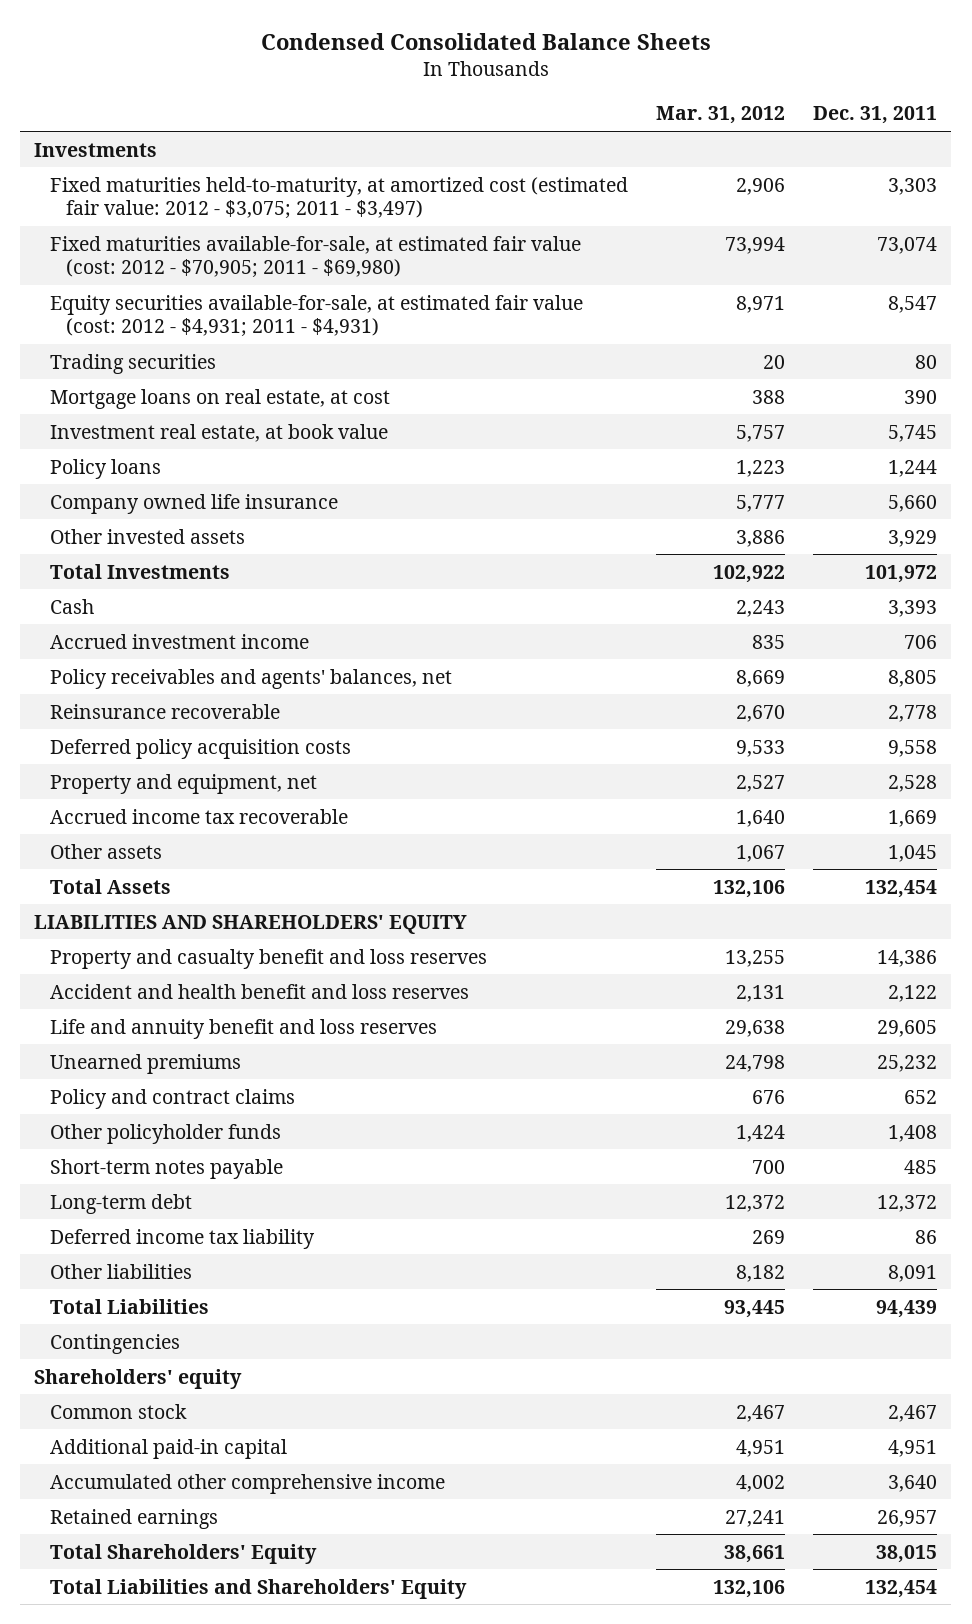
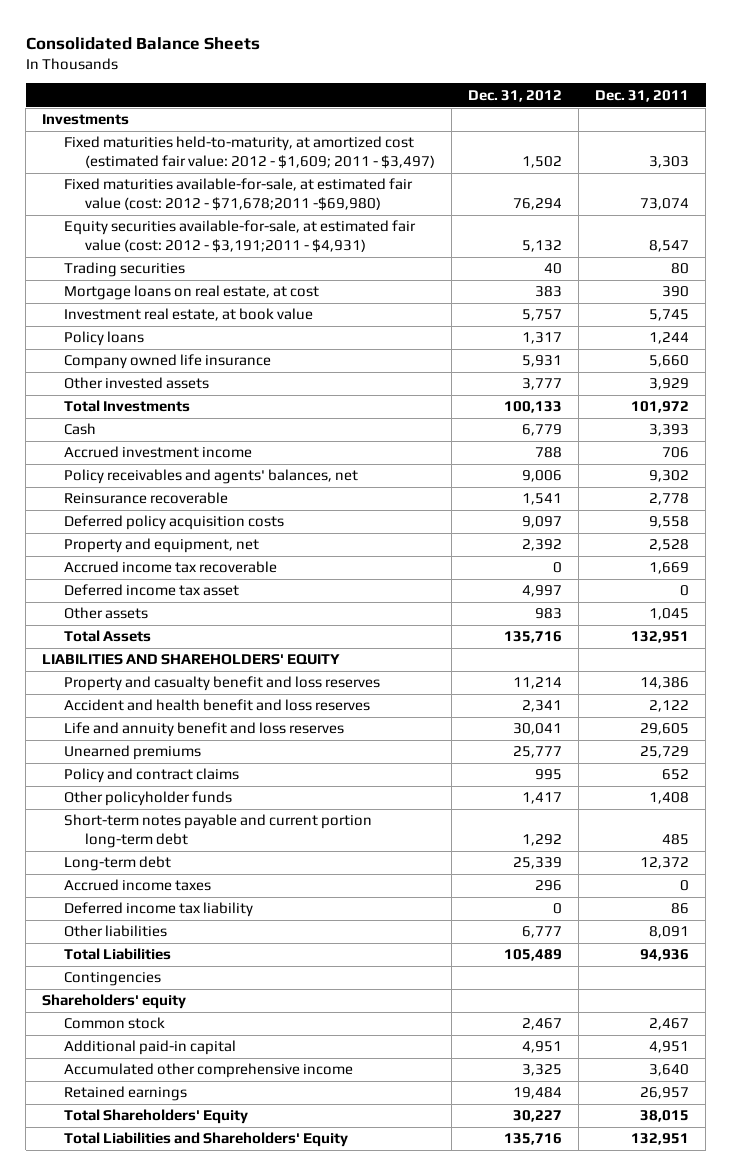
[260,33,711,51] Condensed Consolidated Balance Sheets -> [25,36,260,50] Consolidated Balance Sheets
[656,106,786,125] Mar. 31, 2012 -> none
none -> [468,89,563,102] Dec. 31, 2012
[50,176,629,220] Fixed maturities held-to-maturity, at amortized cost (estimated fair value: 2012 - $3,075; 2011 - $3,497) -> [63,136,435,169] Fixed maturities held-to-maturity, at amortized cost (estimated fair value: 2012 - $1,609; 2011 - $3,497)
[50,235,582,279] Fixed maturities available-for-sale, at estimated fair value (cost: 2012 - $70,905; 2011 - $69,980) -> [63,178,413,211] Fixed maturities available-for-sale, at estimated fair value (cost: 2012 - $71,678;2011 -$69,980)
[50,294,584,338] Equity securities available-for-sale, at estimated fair value (cost: 2012 - $4,931; 2011 - $4,931) -> [63,220,416,253] Equity securities available-for-sale, at estimated fair value (cost: 2012 - $3,191;2011 - $4,931)
[888,669,938,687] 8,805 -> [649,470,690,483] 9,302
none -> [63,584,239,597] Deferred income tax asset
[865,879,938,898] 132,454 -> [631,631,690,644] 132,951
[877,1054,938,1072] 25,232 -> [640,746,690,759] 25,729
[50,1158,284,1179] Short-term notes payable -> [63,814,372,848] Short-term notes payable and current portion long-term debt
none -> [63,879,211,892] Accrued income taxes
[876,1299,938,1318] 94,439 -> [640,949,690,962] 94,936
[865,1579,938,1598] 132,454 -> [631,1133,690,1146] 132,951

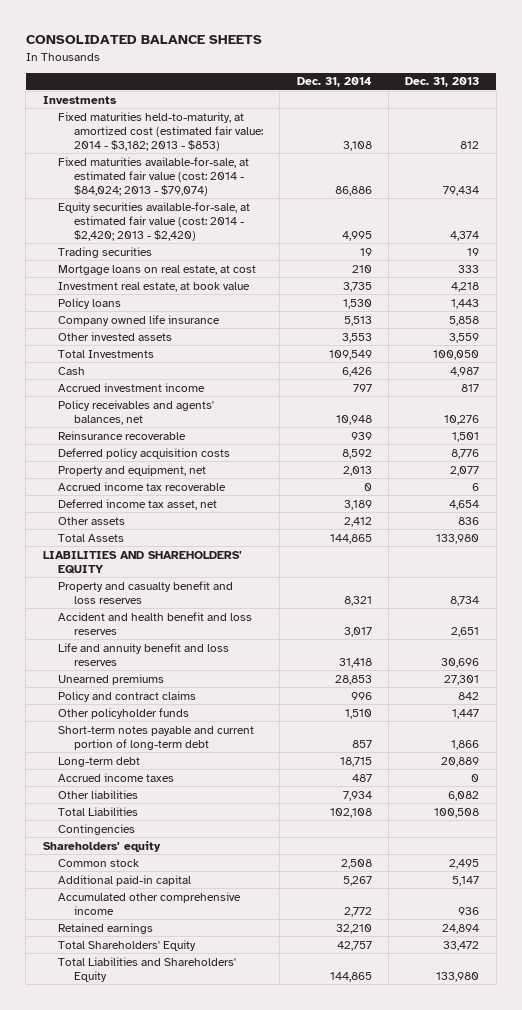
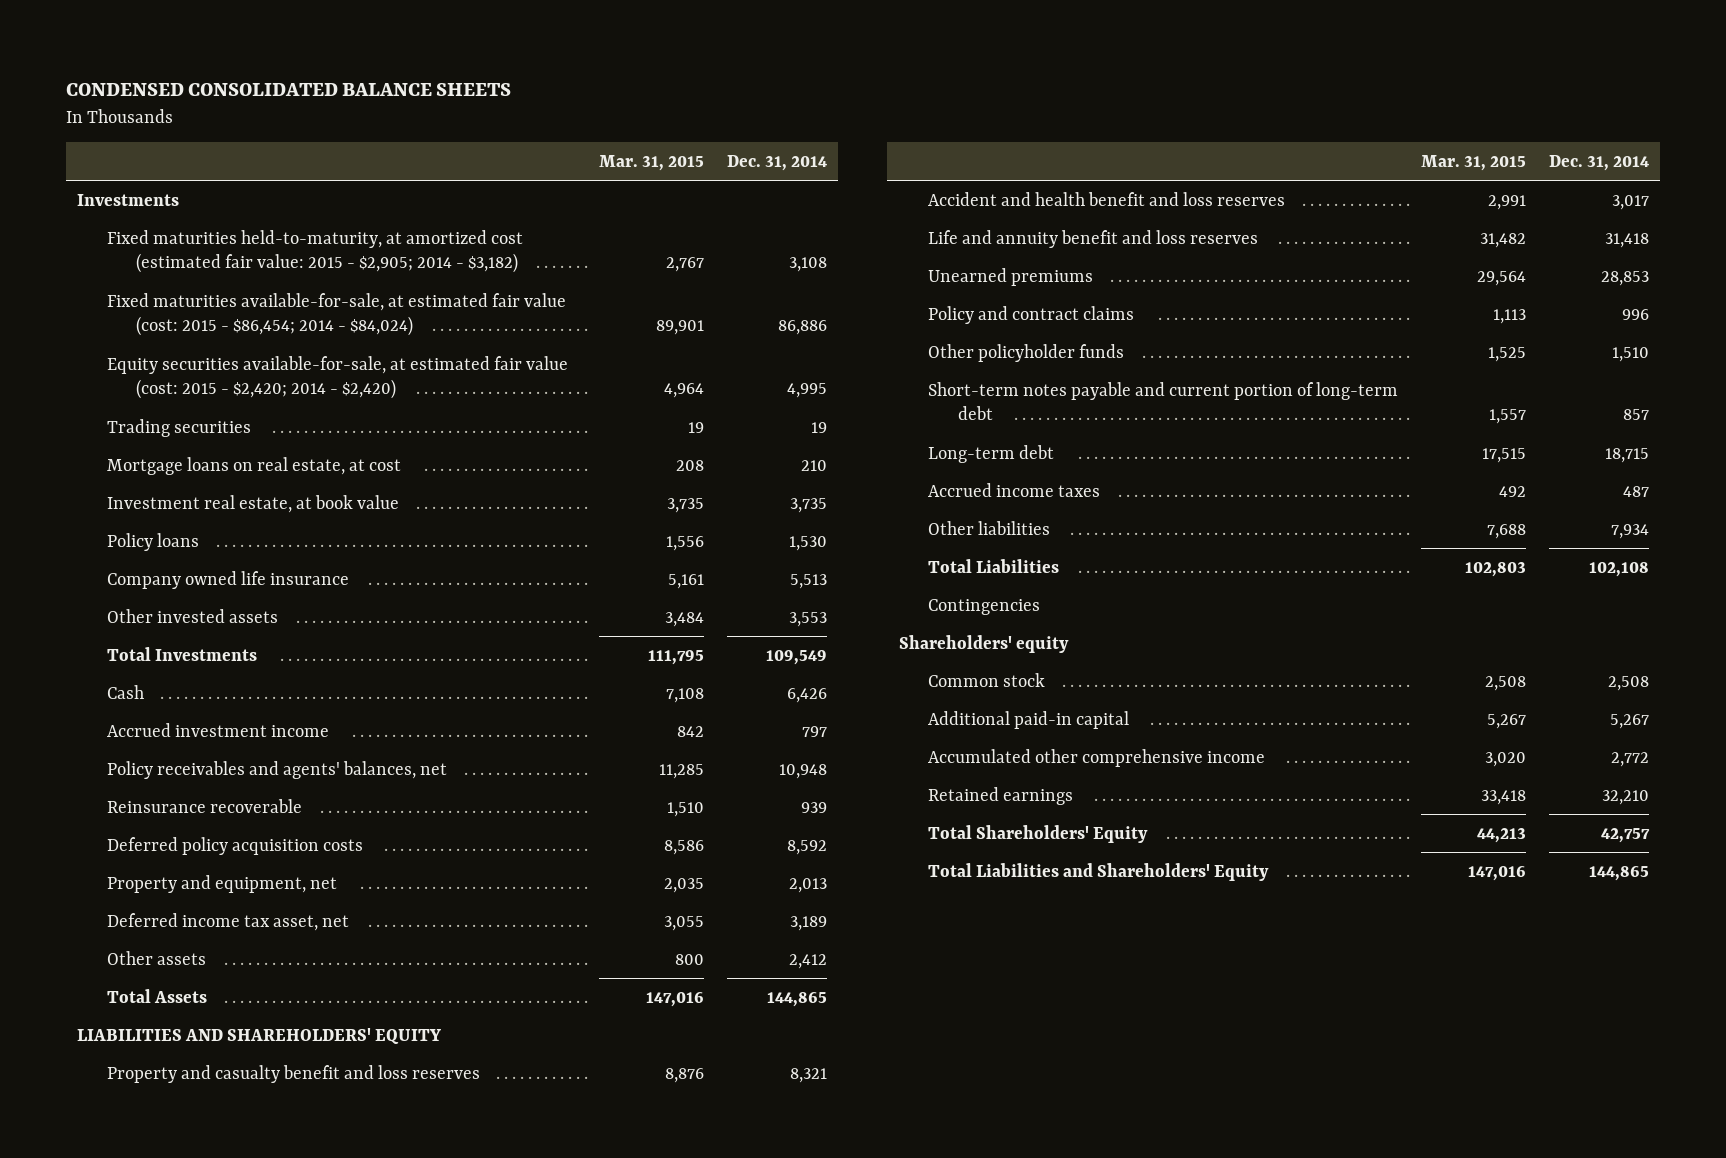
[25,35,262,45] CONSOLIDATED BALANCE SHEETS -> [65,83,511,97] CONDENSED CONSOLIDATED BALANCE SHEETS
[405,77,480,88] Dec. 31, 2013 -> none
none -> [599,154,705,171] Mar. 31, 2015
[58,111,263,151] Fixed maturities held-to-maturity, at amortized cost (estimated fair value: 2014 - $3,182; 2013 - $853) -> [106,229,523,274] Fixed maturities held-to-maturity, at amortized cost (estimated fair value: 2015 - $2,905; 2014 - $3,182)
[58,156,250,196] Fixed maturities available-for-sale, at estimated fair value (cost: 2014 - $84,024; 2013 - $79,074) -> [106,292,566,337] Fixed maturities available-for-sale, at estimated fair value (cost: 2015 - $86,454; 2014 - $84,024)
[58,201,251,241] Equity securities available-for-sale, at estimated fair value (cost: 2014 - $2,420; 2013 - $2,420) -> [106,355,568,400] Equity securities available-for-sale, at estimated fair value (cost: 2015 - $2,420; 2014 - $2,420)
[58,481,227,491] Accrued income tax recoverable -> none

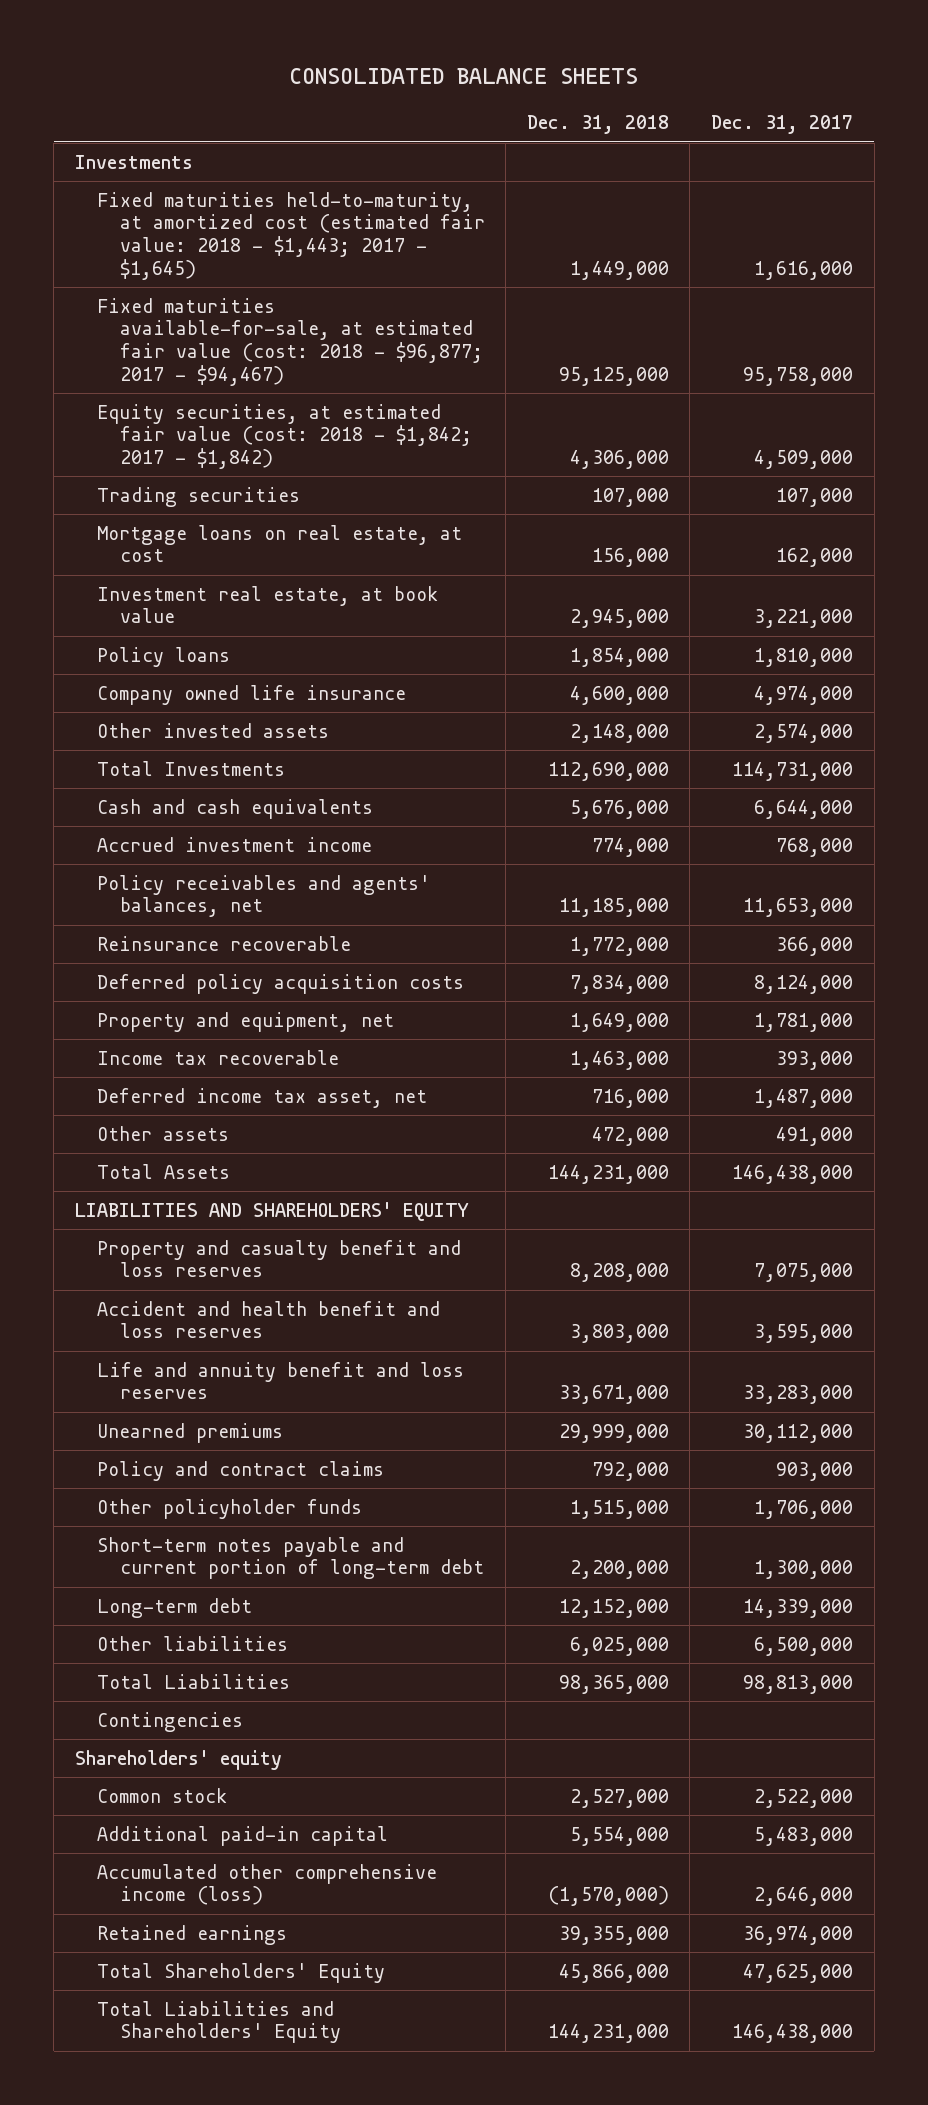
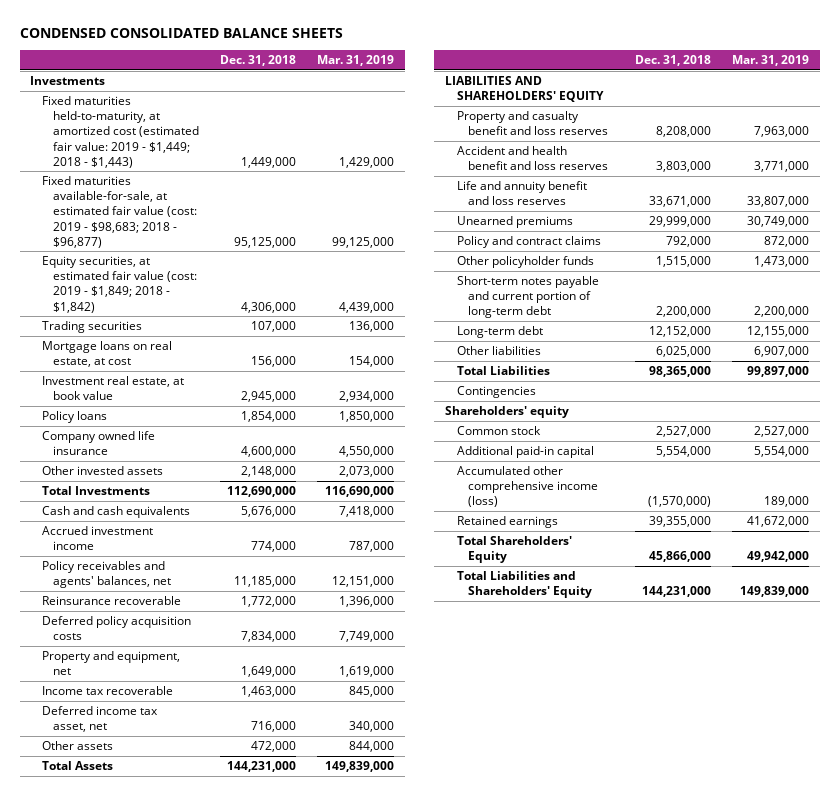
[288,68,638,85] CONSOLIDATED BALANCE SHEETS -> [19,28,343,39] CONDENSED CONSOLIDATED BALANCE SHEETS
[710,115,853,135] Dec. 31, 2017 -> none
none -> [317,55,395,67] Mar. 31, 2019
[97,191,485,280] Fixed maturities held-to-maturity, at amortized cost (estimated fair value: 2018 - $1,443; 2017 - $1,645) -> [41,96,200,168] Fixed maturities held-to-maturity, at amortized cost (estimated fair value: 2019 - $1,449; 2018 - $1,443)
[97,297,483,386] Fixed maturities available-for-sale, at estimated fair value (cost: 2018 - $96,877; 2017 - $94,467) -> [41,176,198,248] Fixed maturities available-for-sale, at estimated fair value (cost: 2019 - $98,683; 2018 - $96,877)
[97,403,472,470] Equity securities, at estimated fair value (cost: 2018 - $1,842; 2017 - $1,842) -> [41,256,198,313] Equity securities, at estimated fair value (cost: 2019 - $1,849; 2018 - $1,842)

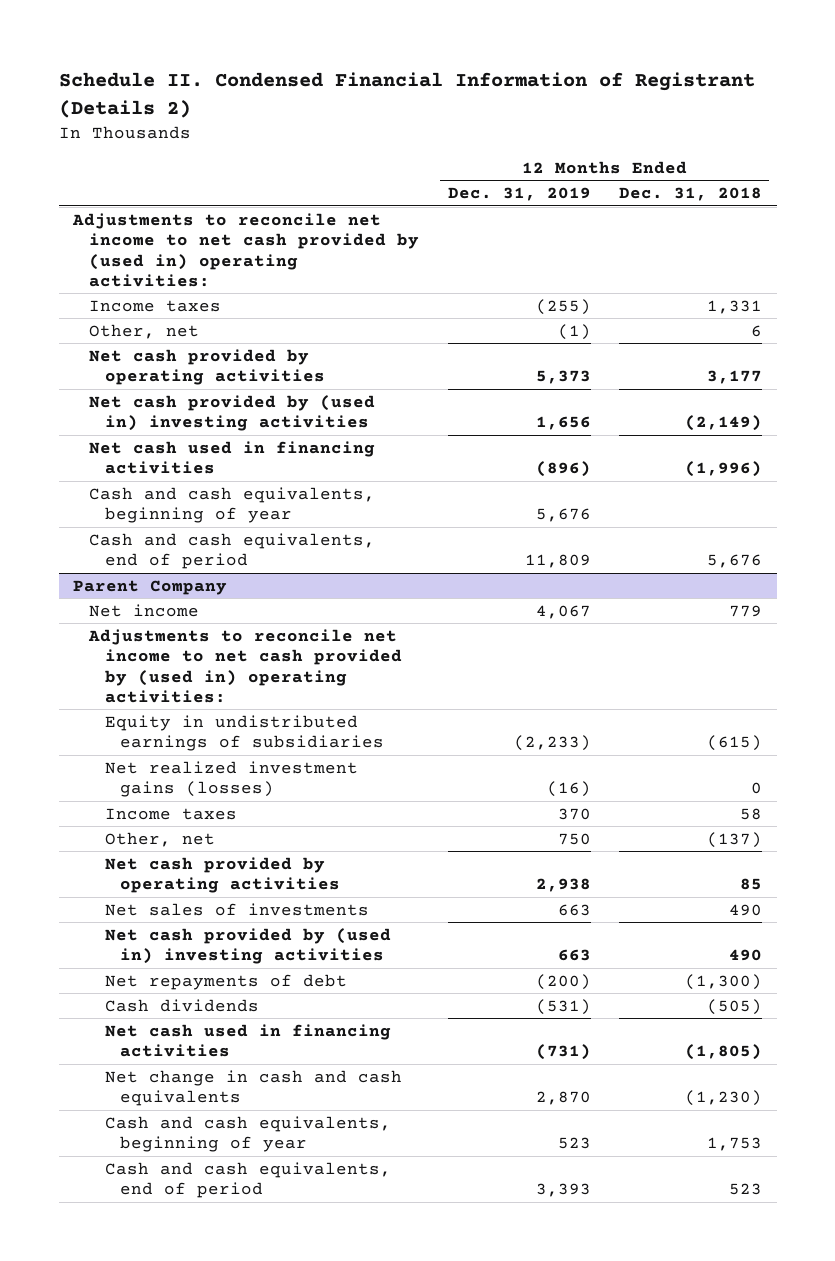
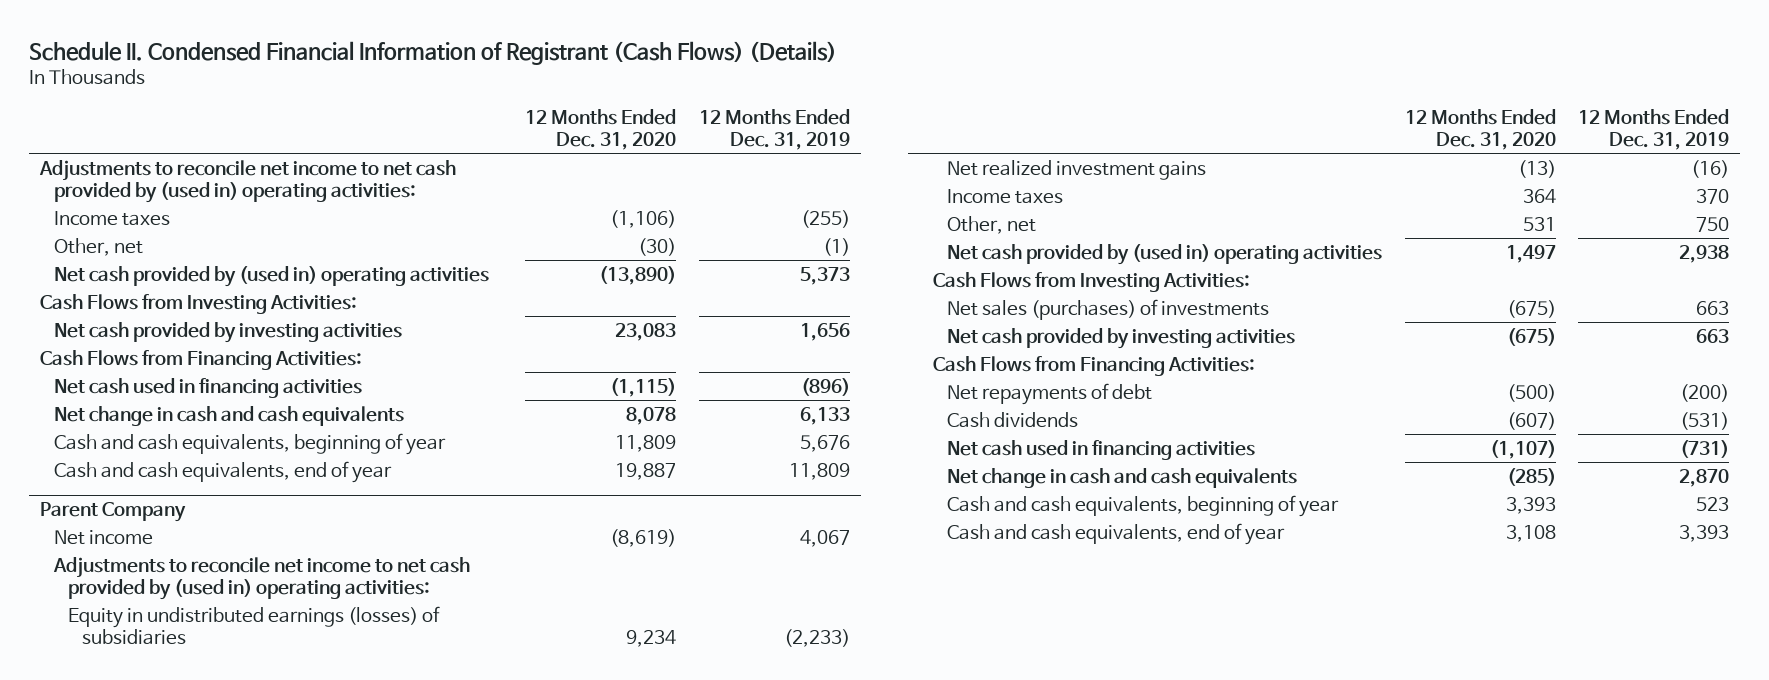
[58,72,755,118] Schedule II. Condensed Financial Information of Registrant (Details 2) -> [29,40,838,65] Schedule II. Condensed Financial Information of Registrant (Cash Flows) (Details)
[619,187,763,202] Dec. 31, 2018 -> none
none -> [525,108,677,151] 12 Months Ended Dec. 31, 2020
[88,348,325,386] Net cash provided by operating activities -> [54,265,490,287] Net cash provided by (used in) operating activities
none -> [40,293,358,314] Cash Flows from Investing Activities:
[88,394,375,432] Net cash provided by (used in) investing activities -> [54,321,403,343] Net cash provided by investing activities
none -> [40,349,363,370] Cash Flows from Financing Activities:
none -> [54,405,405,426] Net change in cash and cash equivalents
[88,532,375,570] Cash and cash equivalents, end of period -> [54,460,393,483] Cash and cash equivalents, end of year
[104,714,385,752] Equity in undistributed earnings of subsidiaries -> [68,605,441,645] Equity in undistributed earnings (losses) of subsidiaries
[104,760,358,798] Net realized investment gains (losses) -> [947,159,1207,180] Net realized investment gains
[104,856,341,894] Net cash provided by operating activities -> [947,243,1383,265] Net cash provided by (used in) operating activities
none -> [933,271,1251,292] Cash Flows from Investing Activities:
[104,902,369,916] Net sales of investments -> [947,298,1270,320] Net sales (purchases) of investments
[104,927,391,965] Net cash provided by (used in) investing activities -> [947,327,1296,349] Net cash provided by investing activities
none -> [933,355,1256,376] Cash Flows from Financing Activities:
[104,1161,391,1199] Cash and cash equivalents, end of period -> [947,522,1286,545] Cash and cash equivalents, end of year

